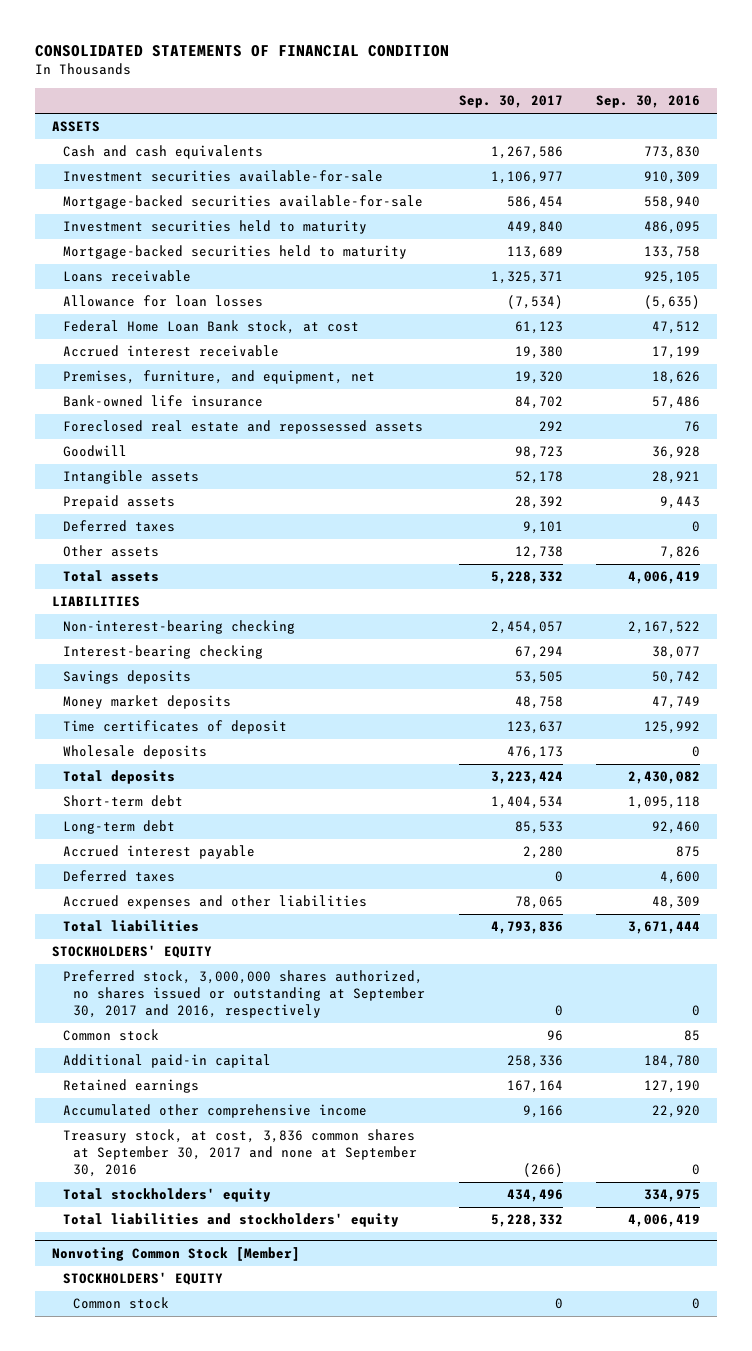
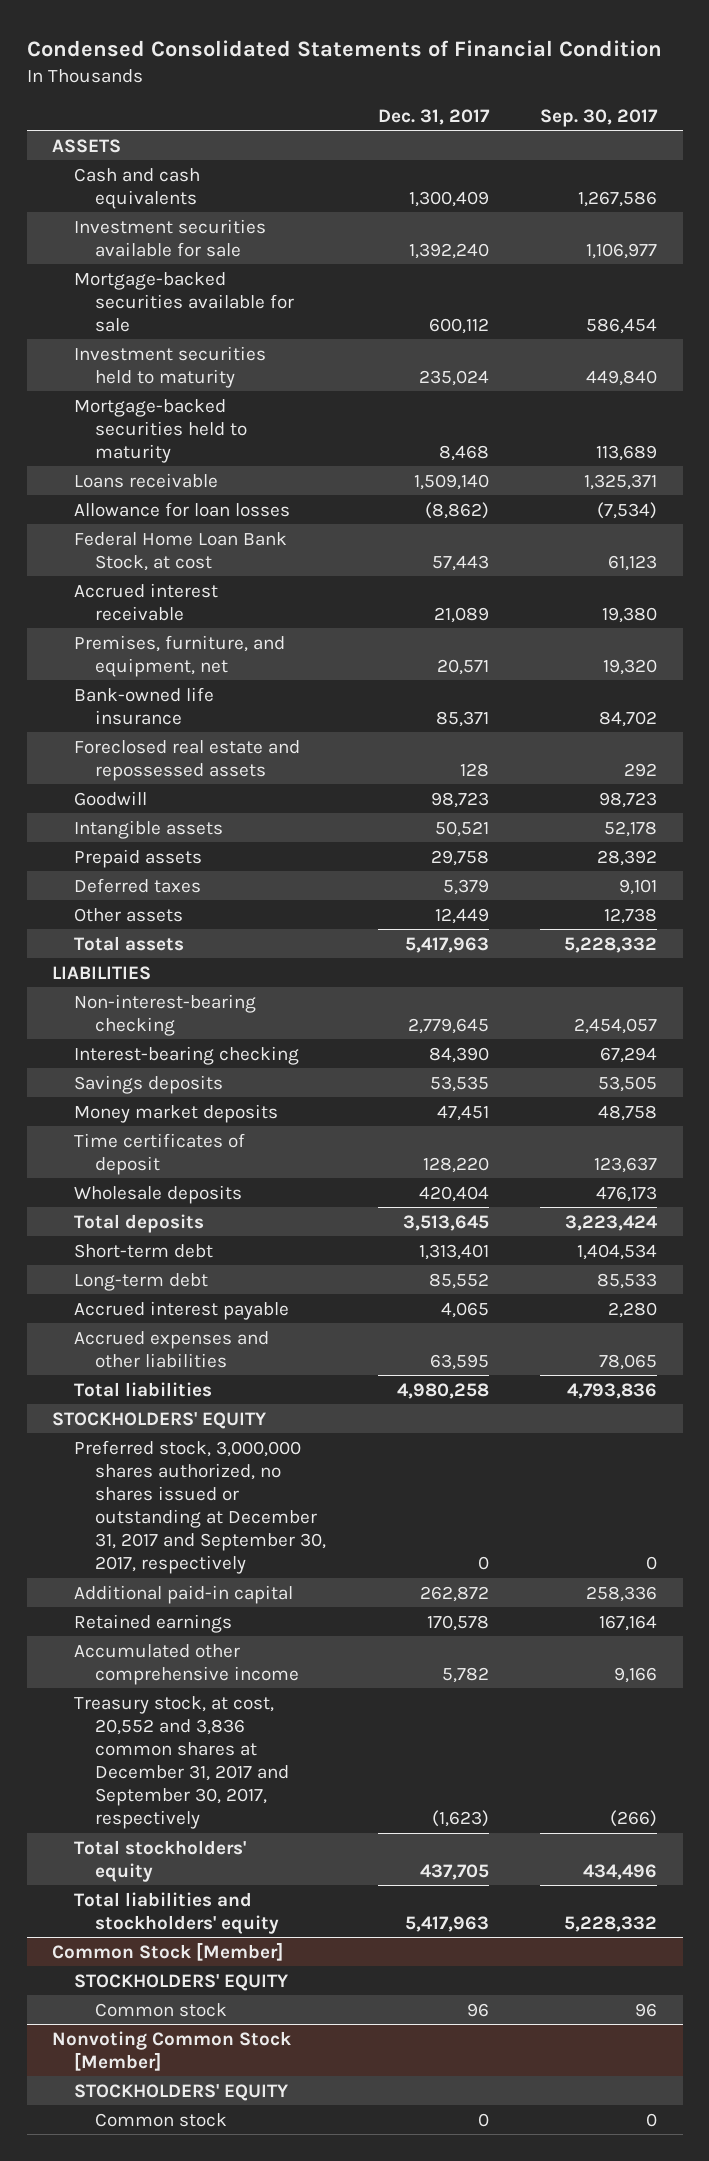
[35,45,450,58] CONSOLIDATED STATEMENTS OF FINANCIAL CONDITION -> [26,40,662,58] Condensed Consolidated Statements of Financial Condition
[596,95,701,109] Sep. 30, 2016 -> none
none -> [377,109,490,126] Dec. 31, 2017
[62,170,383,183] Investment securities available-for-sale -> [73,218,266,257] Investment securities available for sale
[62,195,423,210] Mortgage-backed securities available-for-sale -> [73,271,295,332] Mortgage-backed securities available for sale
[62,320,359,335] Federal Home Loan Bank stock, at cost -> [73,531,287,571] Federal Home Loan Bank Stock, at cost
[62,870,175,883] Deferred taxes -> none
[62,1029,159,1042] Common stock -> none
[62,970,426,1019] Preferred stock, 3,000,000 shares authorized, no shares issued or outstanding at September 30, 2017 and 2016, respectively -> [73,1439,327,1575] Preferred stock, 3,000,000 shares authorized, no shares issued or outstanding at December 31, 2017 and September 30, 2017, respectively
[62,1129,418,1178] Treasury stock, at cost, 3,836 common shares at September 30, 2017 and none at September 30, 2016 -> [73,1695,290,1830] Treasury stock, at cost, 20,552 and 3,836 common shares at December 31, 2017 and September 30, 2017, respectively
none -> [52,1941,284,1961] Common Stock [Member]
none -> [73,1973,288,1991] STOCKHOLDERS' EQUITY
none -> [95,2002,228,2017] Common stock

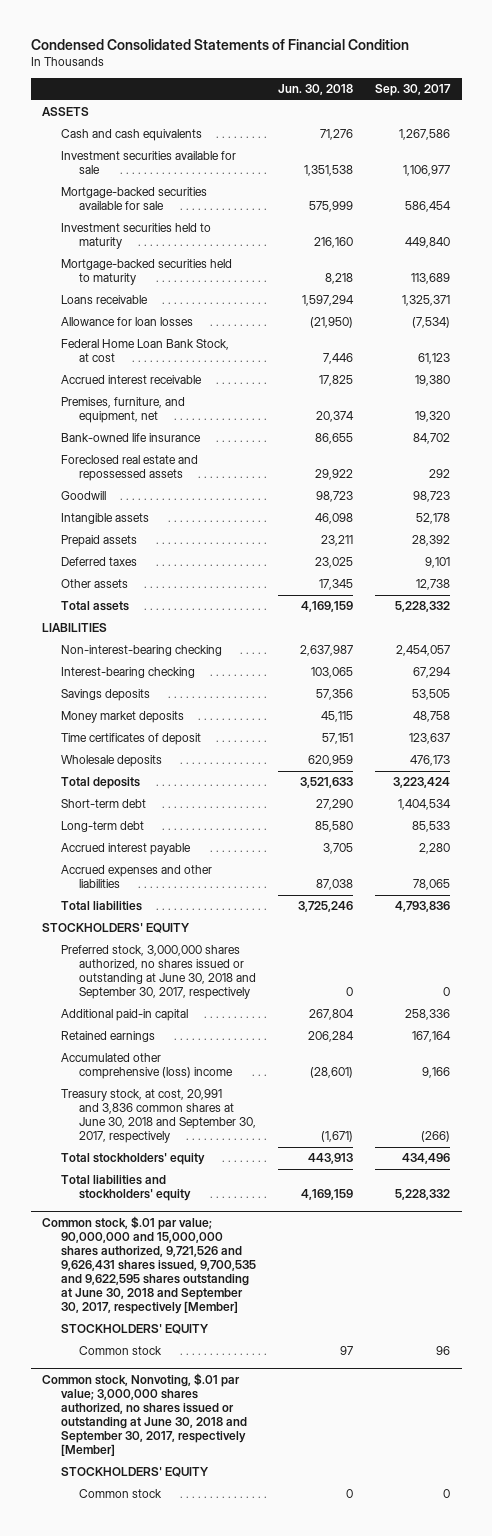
[377,109,490,126] Dec. 31, 2017 -> none
none -> [278,84,354,96] Jun. 30, 2018
[73,1439,327,1575] Preferred stock, 3,000,000 shares authorized, no shares issued or outstanding at December 31, 2017 and September 30, 2017, respectively -> [60,945,257,1000] Preferred stock, 3,000,000 shares authorized, no shares issued or outstanding at June 30, 2018 and September 30, 2017, respectively
[73,1643,300,1685] Accumulated other comprehensive income -> [60,1053,234,1080] Accumulated other comprehensive (loss) income
[73,1695,290,1830] Treasury stock, at cost, 20,552 and 3,836 common shares at December 31, 2017 and September 30, 2017, respectively -> [60,1089,257,1144] Treasury stock, at cost, 20,991 and 3,836 common shares at June 30, 2018 and September 30, 2017, respectively
[52,1941,284,1961] Common Stock [Member] -> [41,1216,256,1315] Common stock, $.01 par value; 90,000,000 and 15,000,000 shares authorized, 9,721,526 and 9,626,431 shares issued, 9,700,535 and 9,622,595 shares outstanding at June 30, 2018 and September 30, 2017, respectively [Member]
[52,2030,292,2071] Nonvoting Common Stock [Member] -> [41,1373,247,1457] Common stock, Nonvoting, $.01 par value; 3,000,000 shares authorized, no shares issued or outstanding at June 30, 2018 and September 30, 2017, respectively [Member]

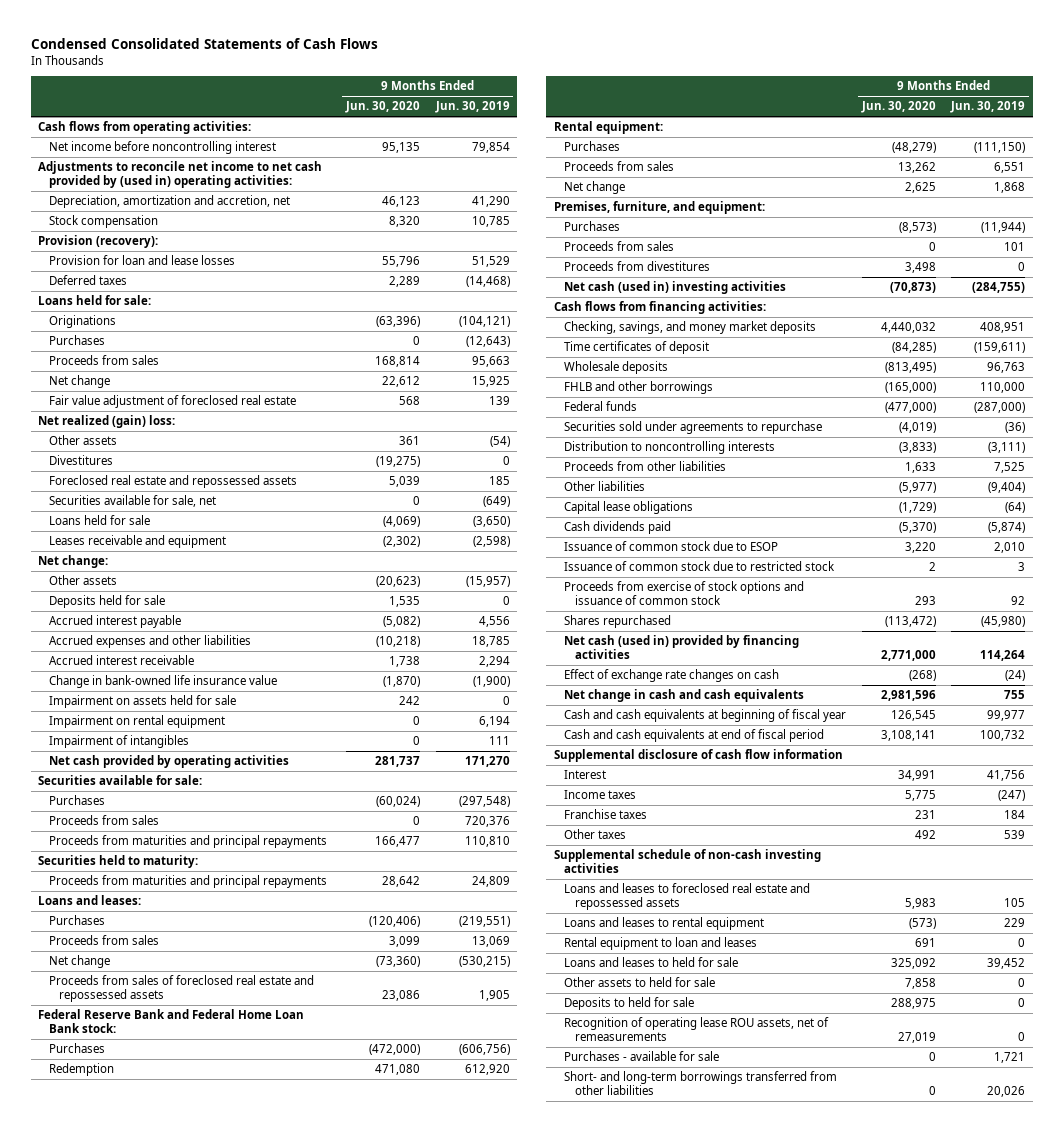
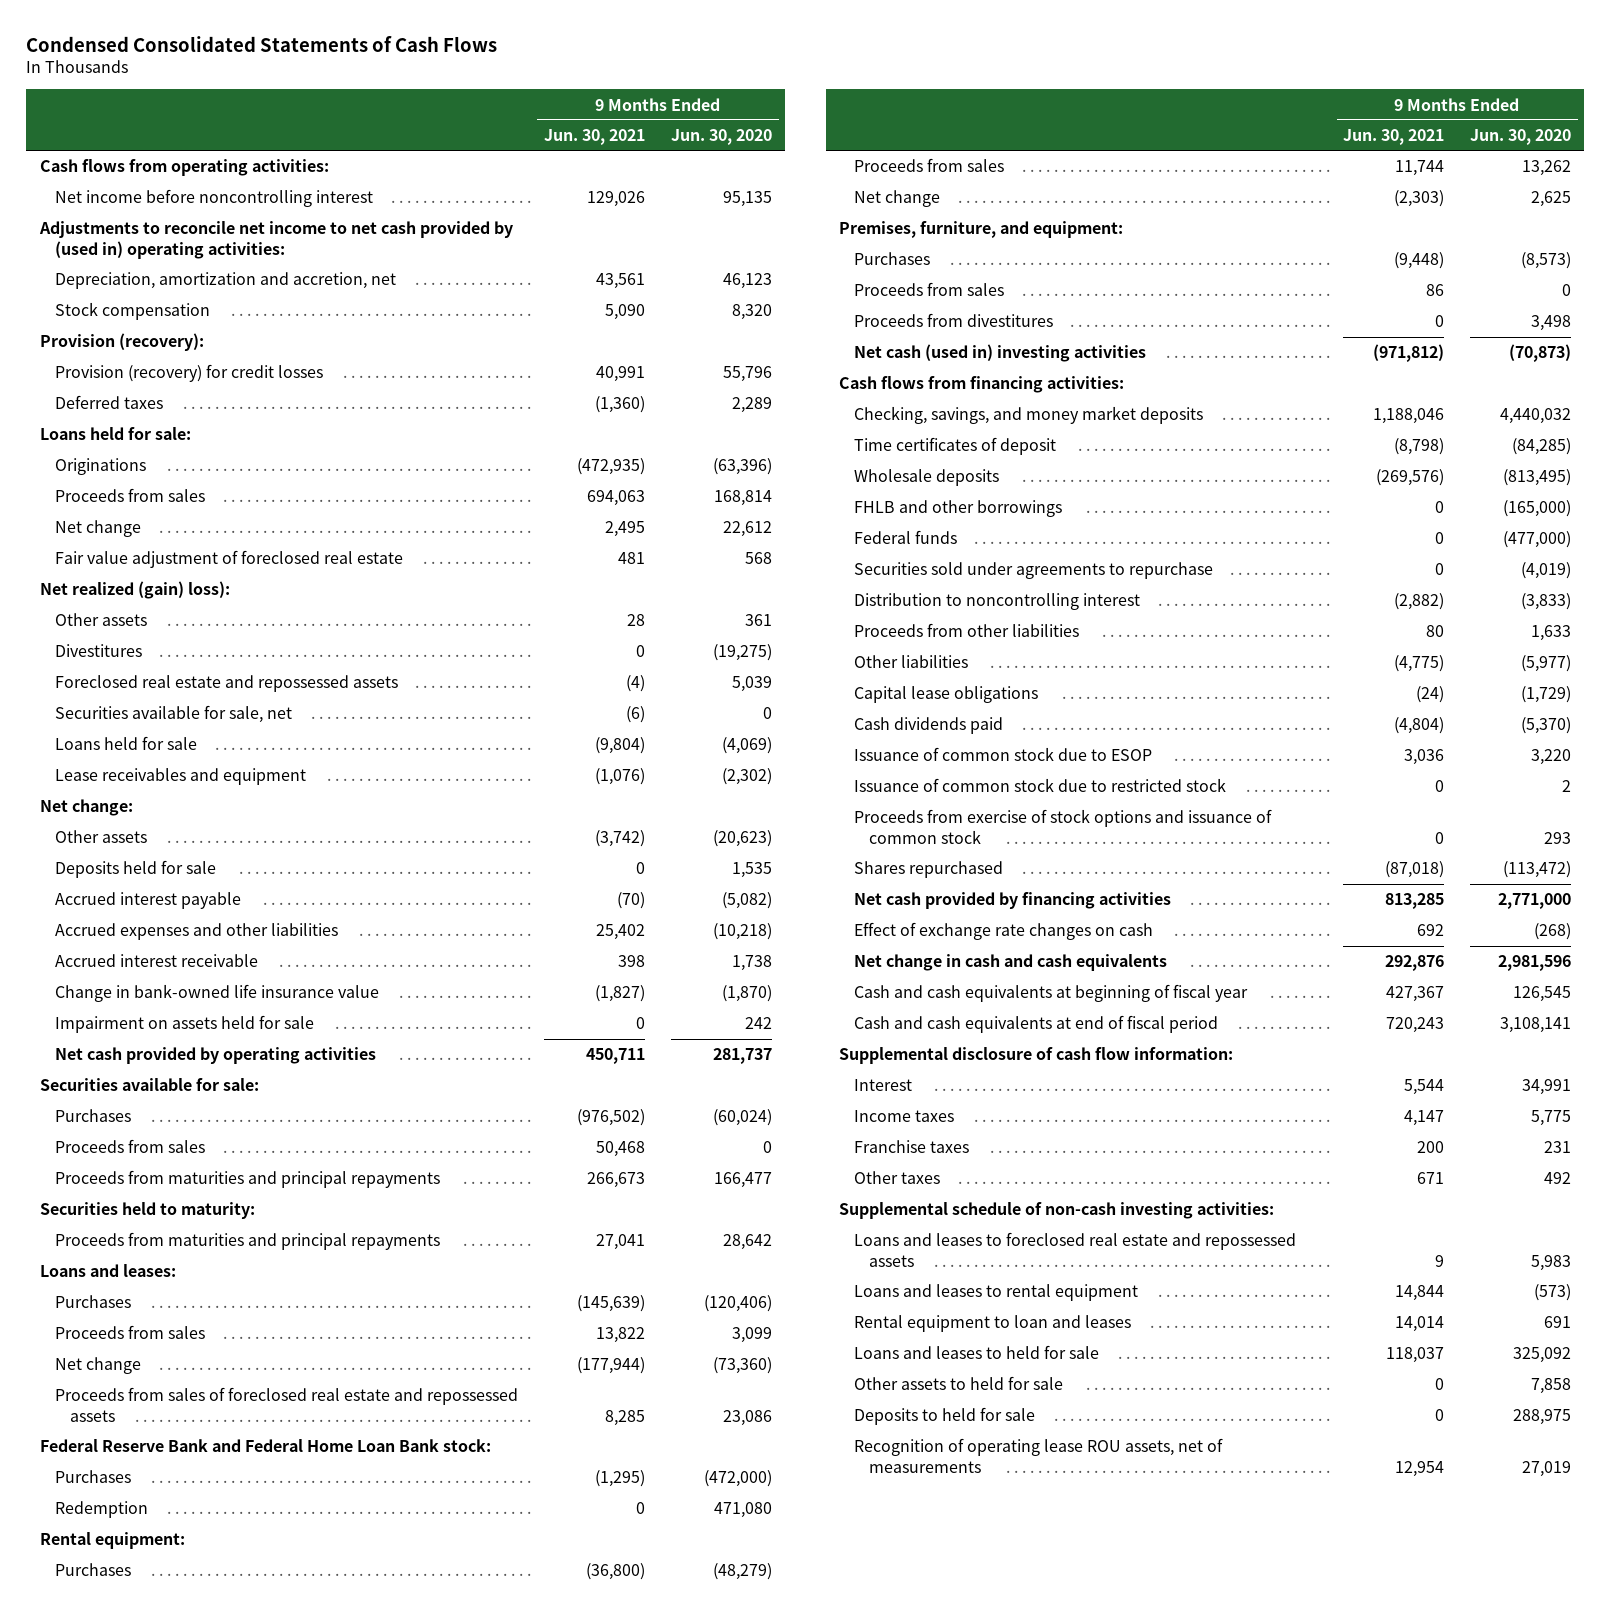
[434,101,510,114] Jun. 30, 2019 -> none
none -> [543,129,645,146] Jun. 30, 2021
[48,255,235,266] Provision for loan and lease losses -> [54,364,323,383] Provision (recovery) for credit losses
[48,335,105,346] Purchases -> none
[38,415,176,429] Net realized (gain) loss: -> [39,581,230,600] Net realized (gain) loss):
[48,535,226,549] Leases receivable and equipment -> [54,768,306,786] Lease receivables and equipment
[48,715,225,729] Impairment on rental equipment -> none
[48,735,189,749] Impairment of intangibles -> none
[564,441,776,455] Distribution to noncontrolling interests -> [853,593,1140,611] Distribution to noncontrolling interest
[564,635,800,660] Net cash (used in) provided by financing activities -> [853,892,1171,910] Net cash provided by financing activities
[554,749,844,763] Supplemental disclosure of cash flow information -> [838,1047,1233,1065] Supplemental disclosure of cash flow information:
[554,849,822,874] Supplemental schedule of non-cash investing activities -> [838,1202,1274,1220] Supplemental schedule of non-cash investing activities:
[564,1051,720,1062] Purchases - available for sale -> none
[564,1071,838,1096] Short- and long-term borrowings transferred from other liabilities -> none
[564,1017,830,1042] Recognition of operating lease ROU assets, net of remeasurements -> [853,1438,1223,1474] Recognition of operating lease ROU assets, net of measurements

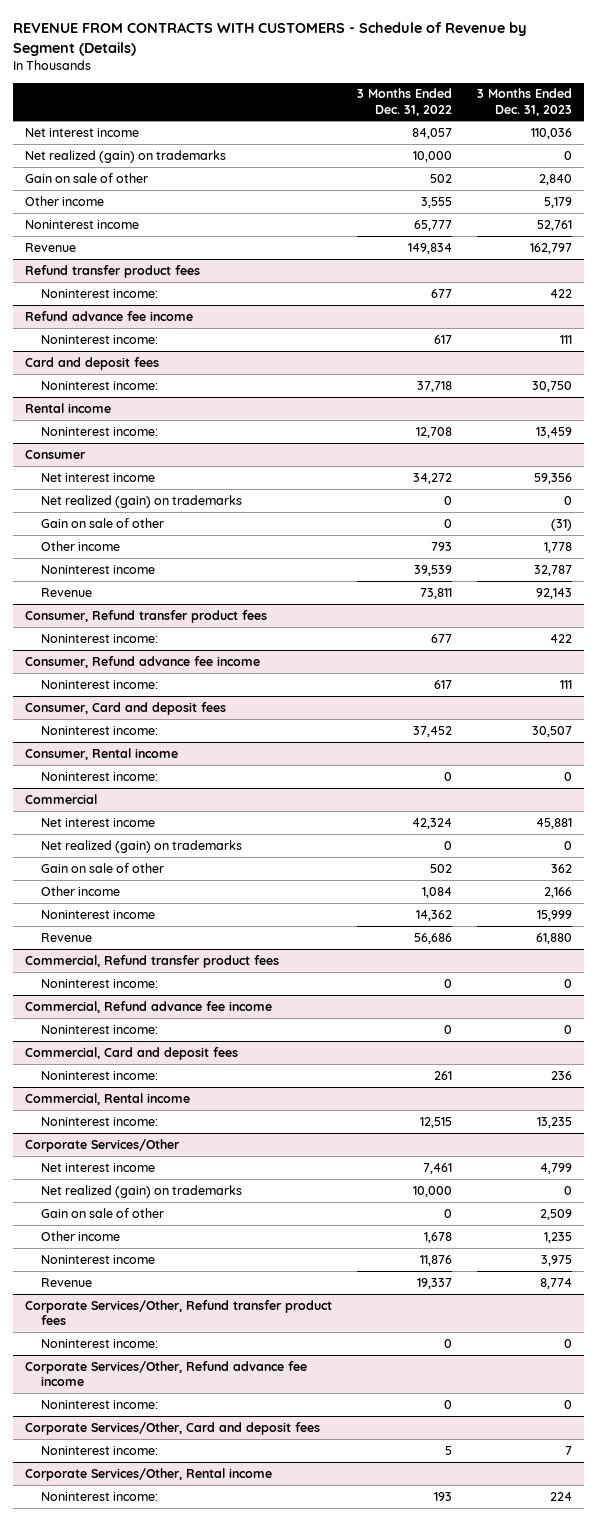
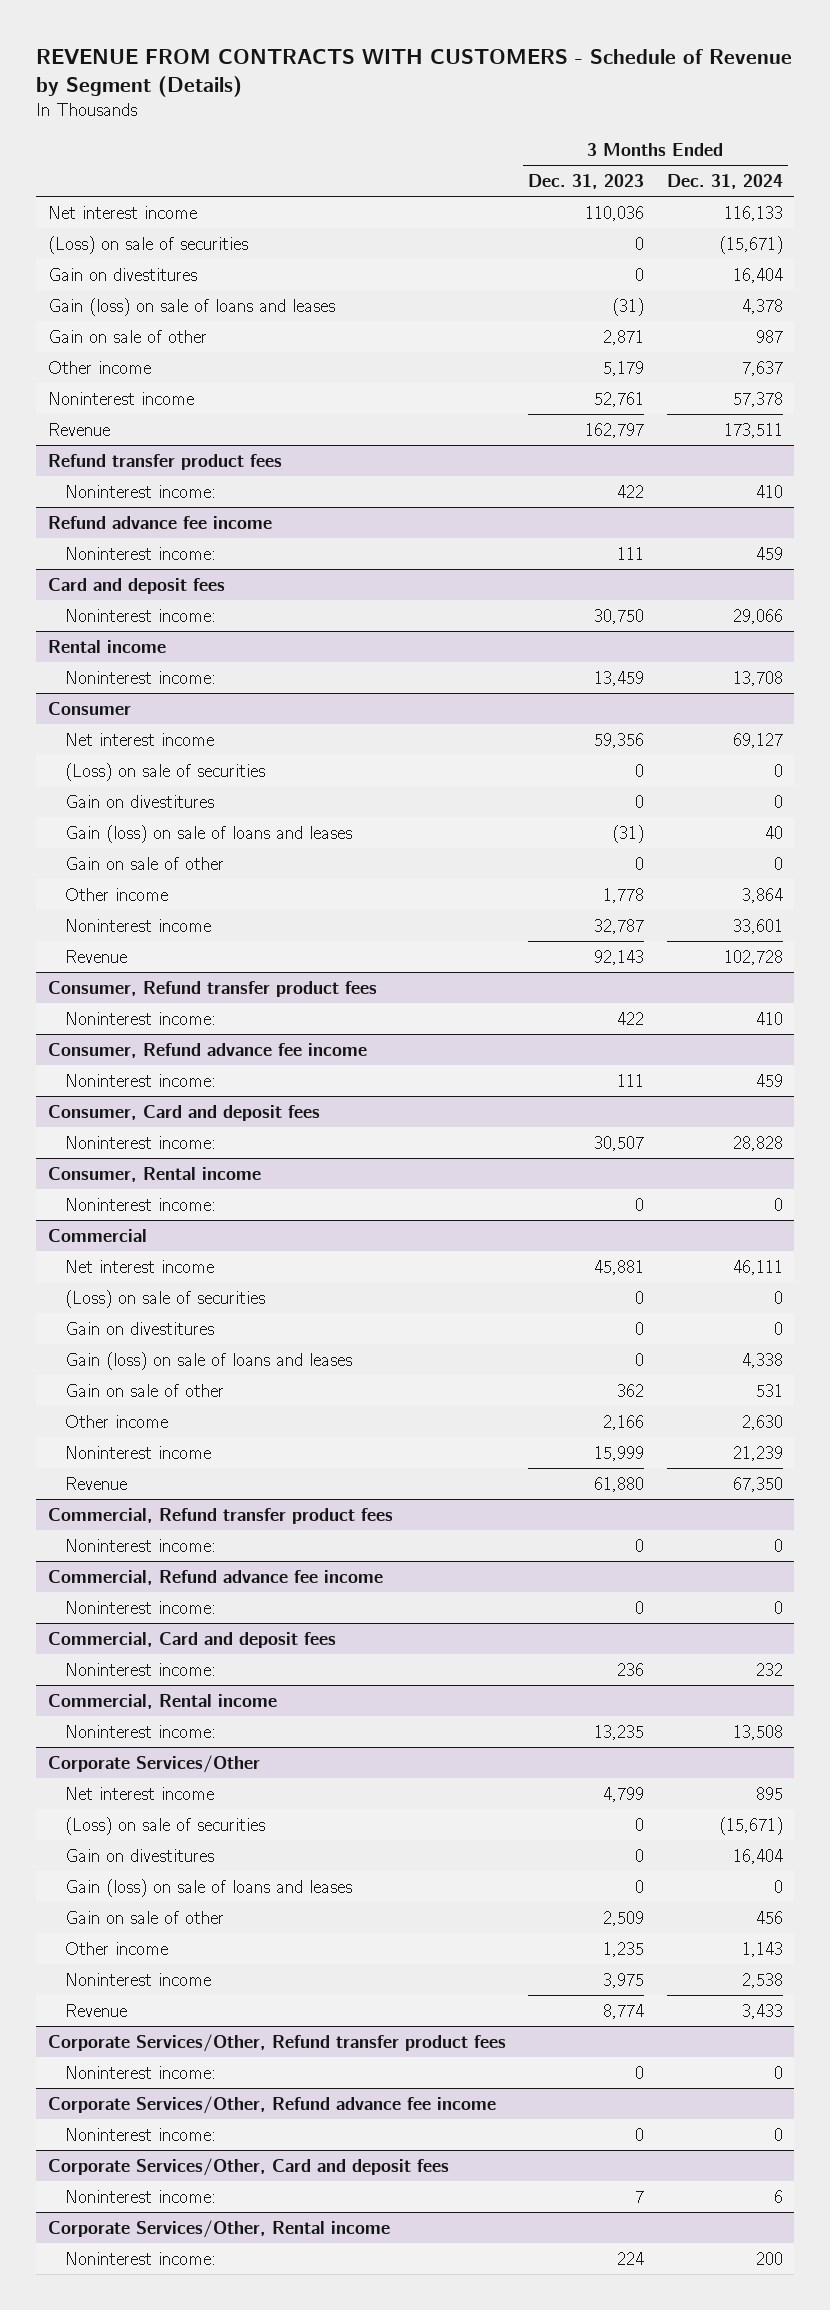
[357,88,453,116] 3 Months Ended Dec. 31, 2022 -> none
none -> [666,173,783,189] Dec. 31, 2024
[25,149,227,163] Net realized (gain) on trademarks -> none
none -> [47,235,248,254] (Loss) on sale of securities
none -> [47,267,197,281] Gain on divestitures
none -> [47,297,335,316] Gain (loss) on sale of loans and leases
[539,173,573,185] 2,840 -> [603,329,645,345] 2,871
[41,494,243,508] Net realized (gain) on trademarks -> none
none -> [64,762,265,781] (Loss) on sale of securities
none -> [64,794,214,808] Gain on divestitures
none -> [64,824,352,843] Gain (loss) on sale of loans and leases
[551,518,573,531] (31) -> [635,856,645,870] 0
[41,839,243,853] Net realized (gain) on trademarks -> none
none -> [64,1289,265,1308] (Loss) on sale of securities
none -> [64,1321,214,1335] Gain on divestitures
none -> [64,1351,352,1370] Gain (loss) on sale of loans and leases
[41,1184,243,1198] Net realized (gain) on trademarks -> none
none -> [64,1816,265,1835] (Loss) on sale of securities
none -> [64,1848,214,1862] Gain on divestitures
none -> [64,1878,352,1897] Gain (loss) on sale of loans and leases

